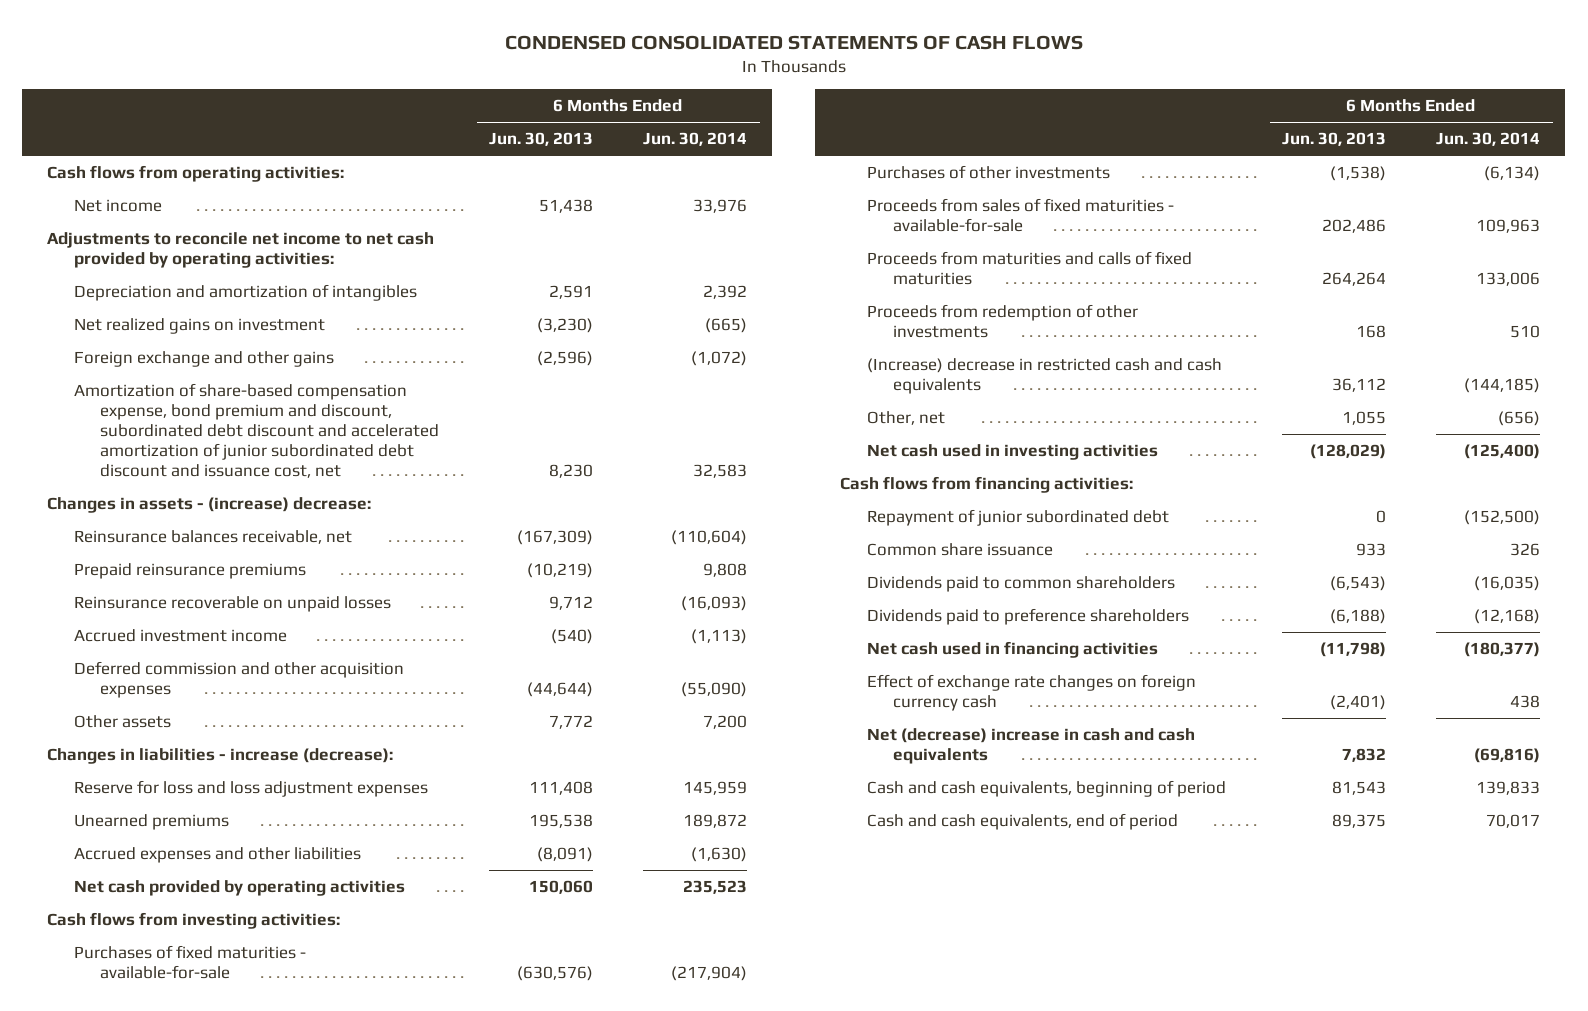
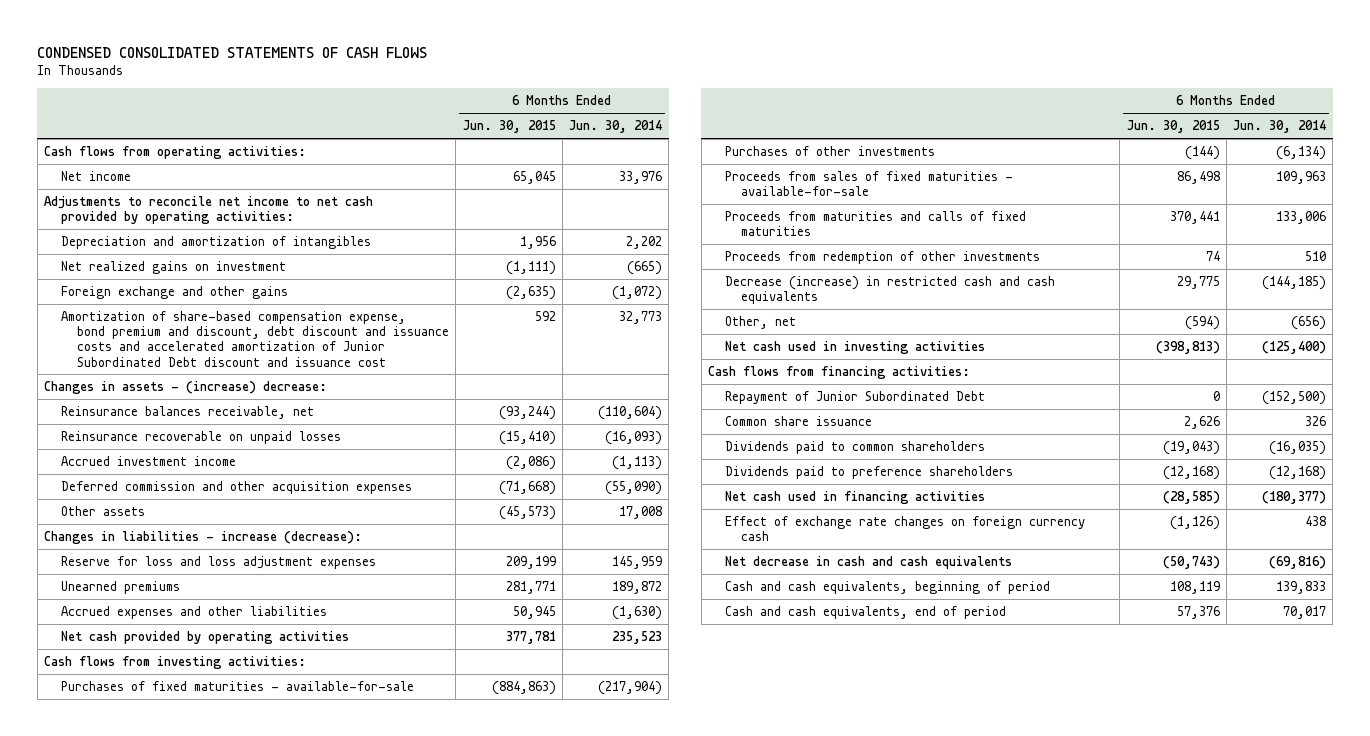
[489,132,594,147] Jun. 30, 2013 -> none
none -> [462,120,556,134] Jun. 30, 2015
[703,285,748,300] 2,392 -> [626,235,663,249] 2,202
[73,383,440,479] Amortization of share-based compensation expense, bond premium and discount, subordinated debt discount and accelerated amortization of junior subordinated debt discount and issuance cost, net -> [60,310,450,367] Amortization of share-based compensation expense, bond premium and discount, debt discount and issuance costs and accelerated amortization of Junior Subordinated Debt discount and issuance cost
[693,464,748,479] 32,583 -> [619,310,663,324] 32,773
[73,563,306,580] Prepaid reinsurance premiums -> none
[703,715,748,730] 7,200 -> [619,505,663,519] 17,008
[866,358,1222,395] (Increase) decrease in restricted cash and cash equivalents -> [724,275,1055,305] Decrease (increase) in restricted cash and cash equivalents
[866,509,1169,527] Repayment of junior subordinated debt -> [724,390,985,404] Repayment of Junior Subordinated Debt
[866,728,1195,765] Net (decrease) increase in cash and cash equivalents -> [724,555,1012,569] Net decrease in cash and cash equivalents

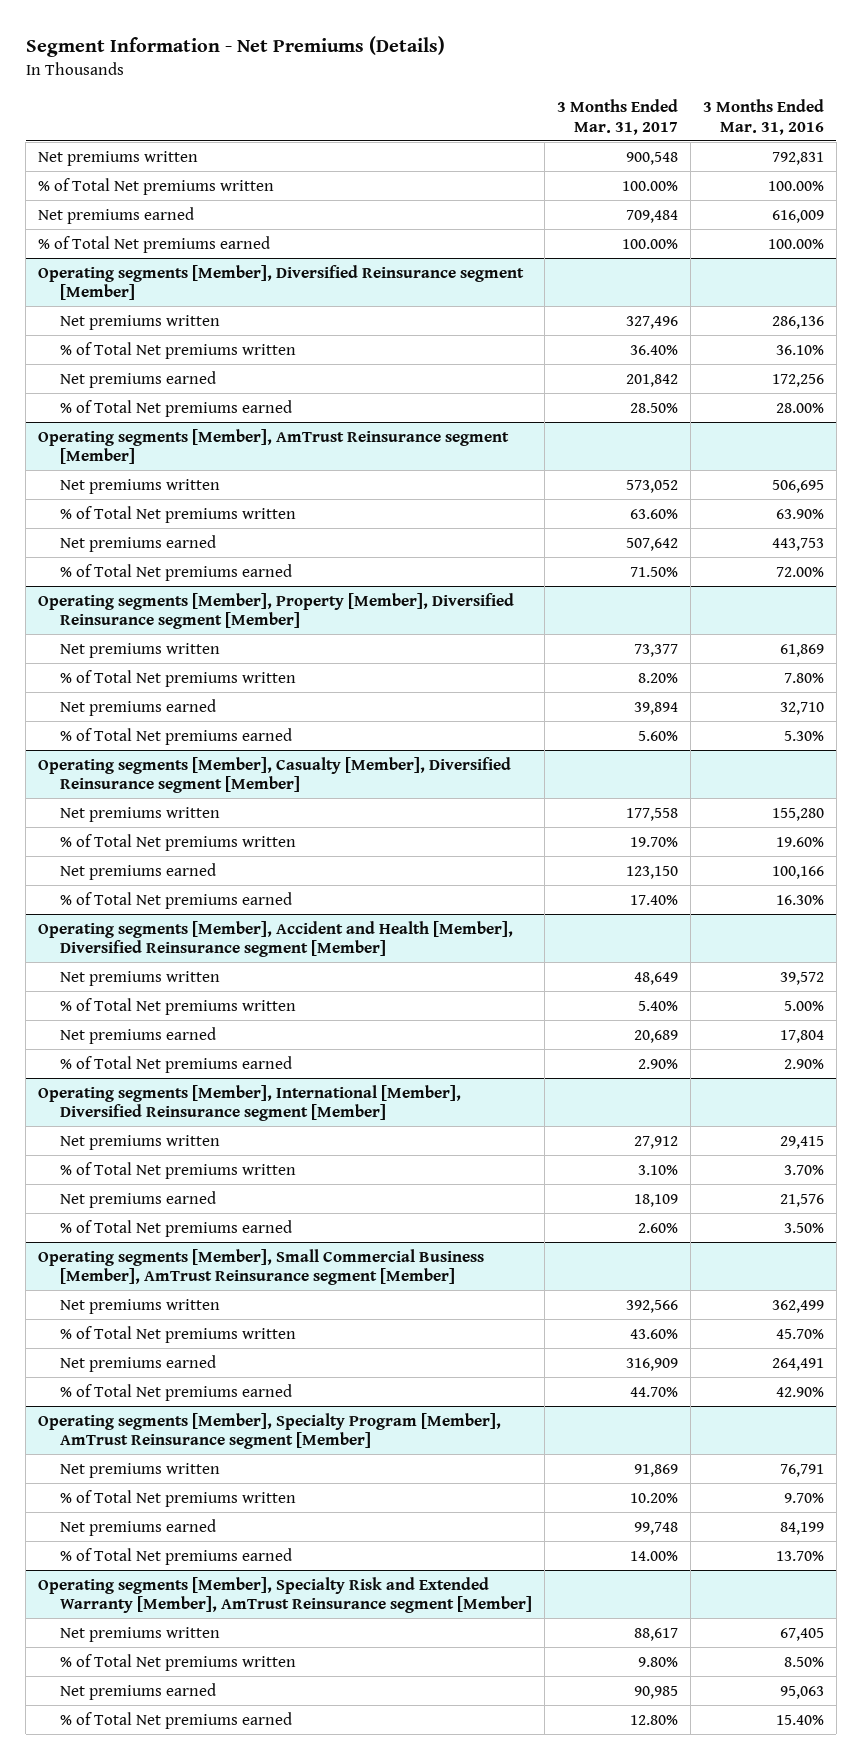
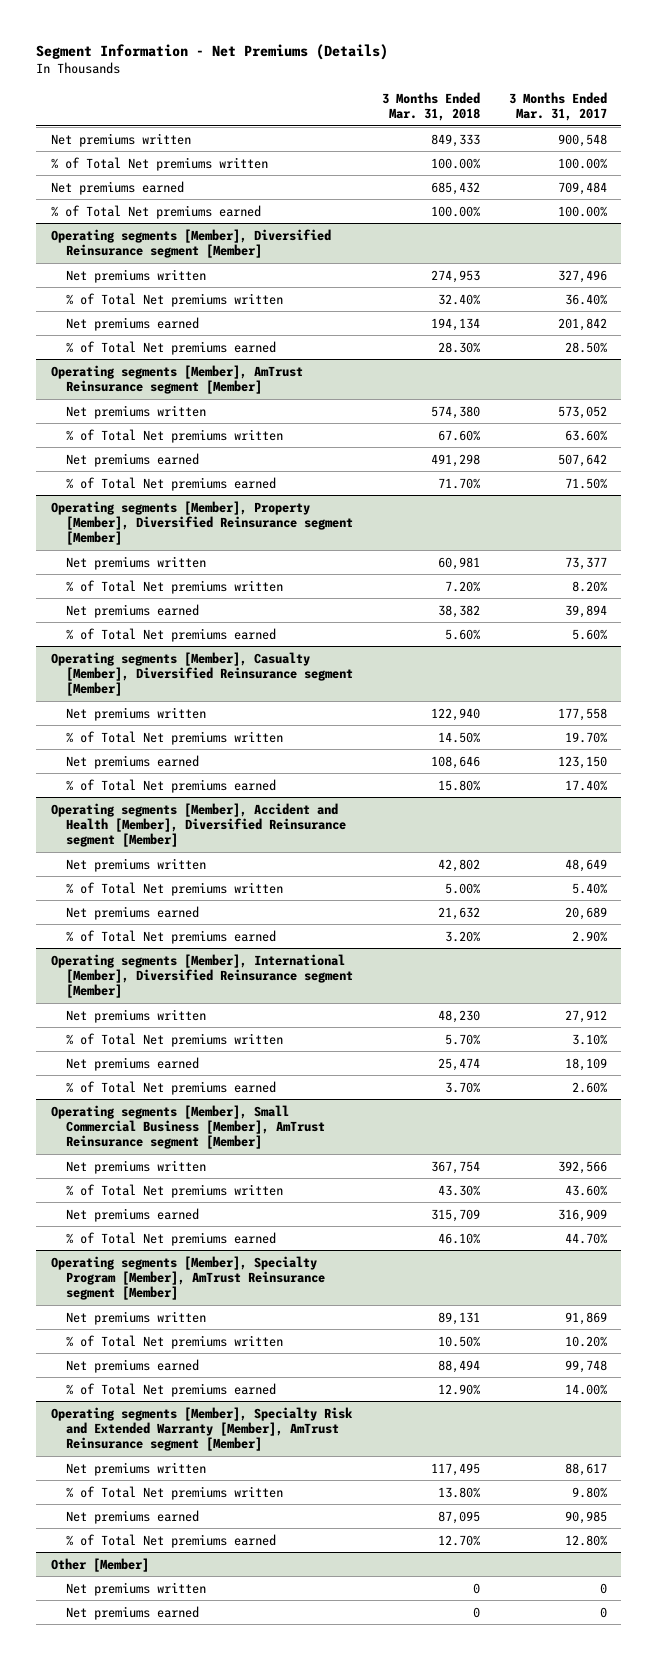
[702,99,824,135] 3 Months Ended Mar. 31, 2016 -> none
none -> [381,91,480,122] 3 Months Ended Mar. 31, 2018
none -> [50,1557,149,1572] Other [Member]
none -> [65,1581,206,1596] Net premiums written
none -> [65,1605,199,1620] Net premiums earned

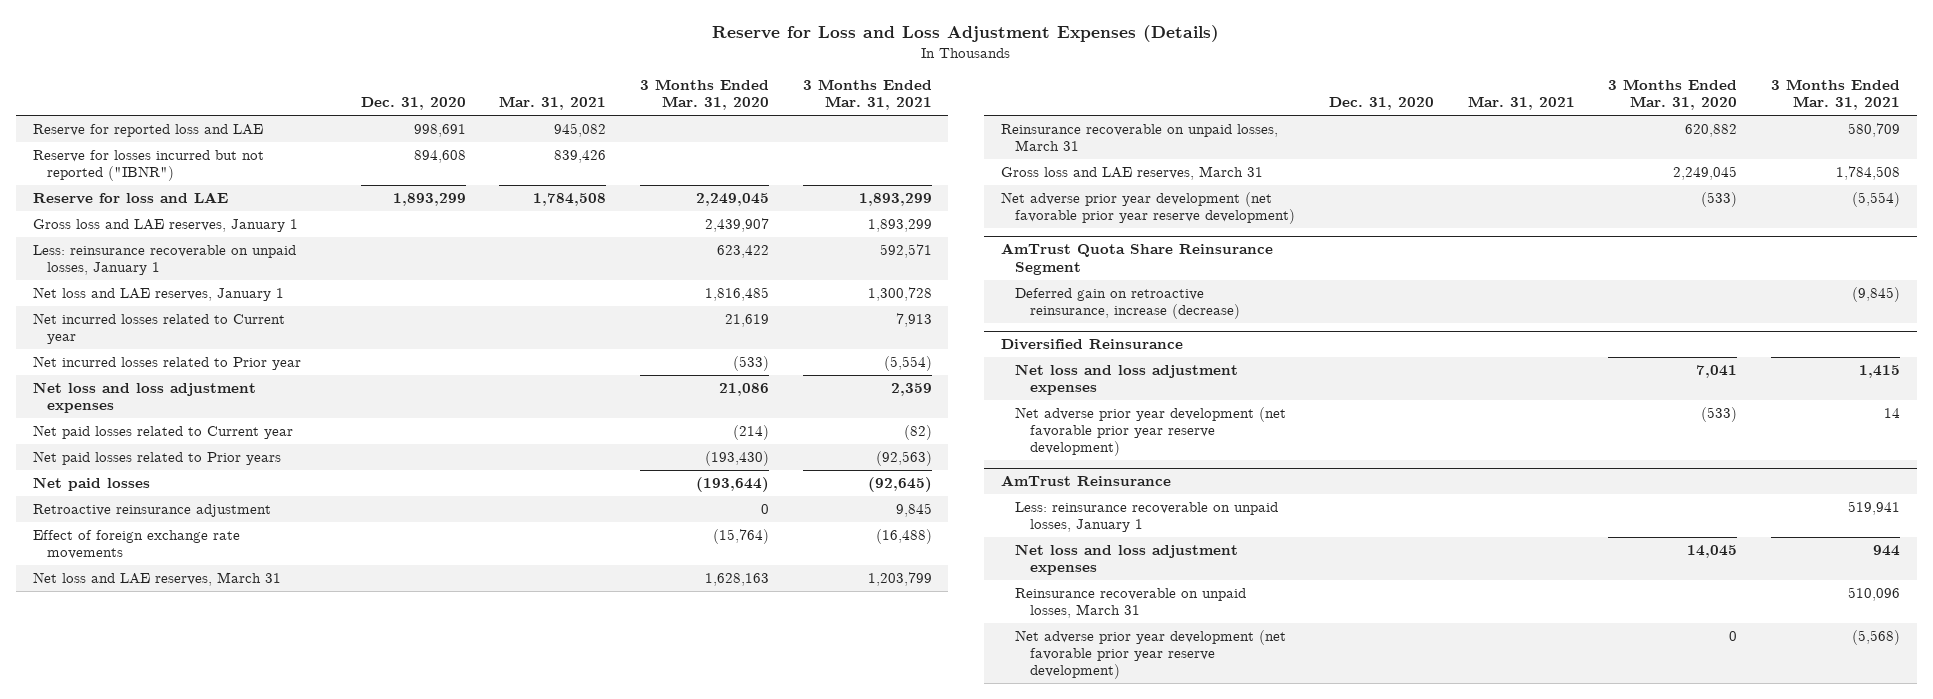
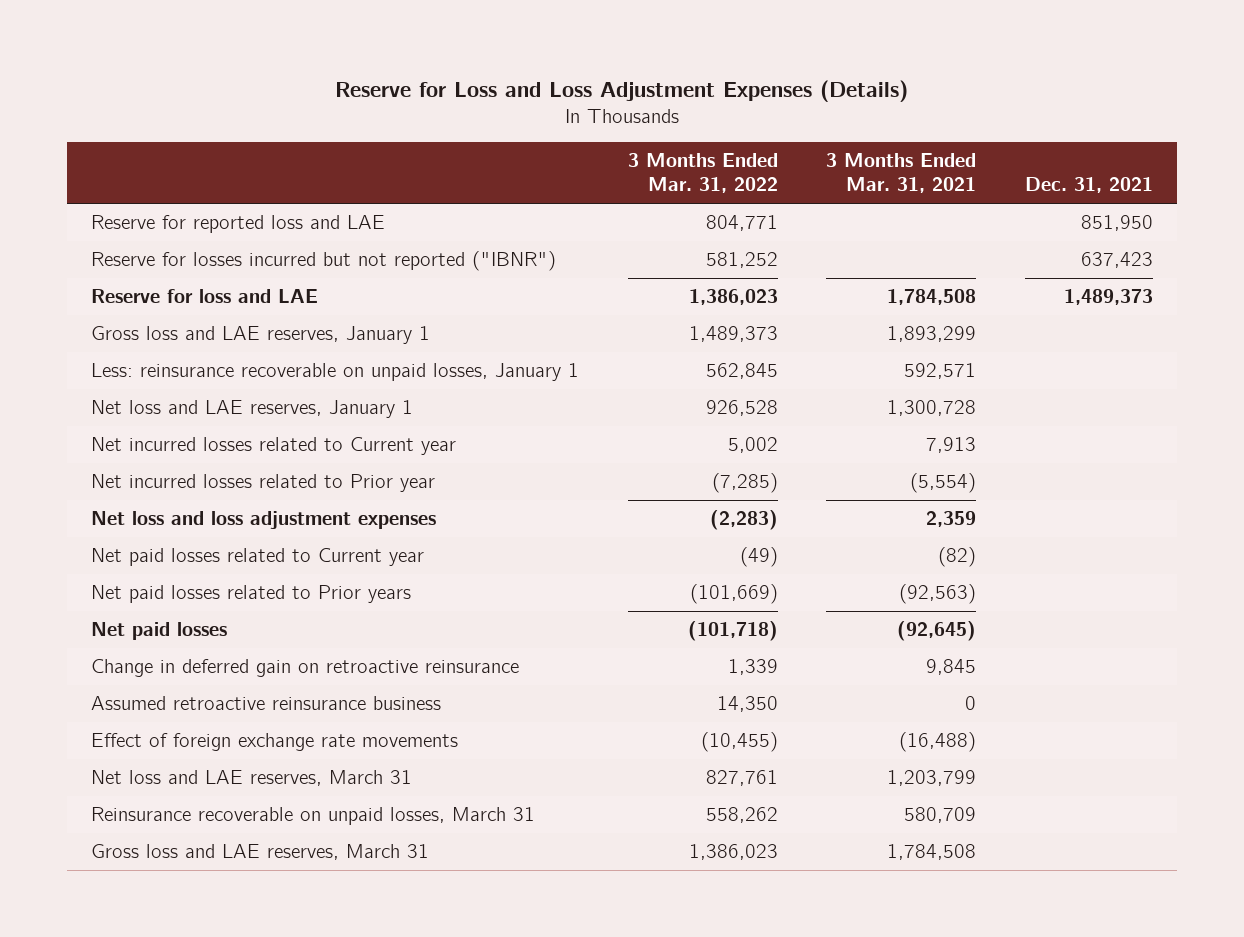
[360,97,466,111] Dec. 31, 2020 -> none
[499,96,607,111] Mar. 31, 2021 -> none
[639,78,769,111] 3 Months Ended Mar. 31, 2020 -> none
none -> [627,153,778,194] 3 Months Ended Mar. 31, 2022
none -> [1024,177,1153,194] Dec. 31, 2021
[858,192,932,206] 1,893,299 -> [887,289,977,306] 1,784,508
[32,503,271,517] Retroactive reinsurance adjustment -> [91,659,520,678] Change in deferred gain on retroactive reinsurance
none -> [91,696,442,711] Assumed retroactive reinsurance business
[1001,191,1296,225] Net adverse prior year development (net favorable prior year reserve development) -> none
[1001,243,1274,275] AmTrust Quota Share Reinsurance Segment -> none
[1015,287,1240,320] Deferred gain on retroactive reinsurance, increase (decrease) -> none
[1001,339,1184,351] Diversified Reinsurance -> none
[1015,363,1239,396] Net loss and loss adjustment expenses -> none
[1015,406,1287,457] Net adverse prior year development (net favorable prior year reserve development) -> none
[1001,475,1172,487] AmTrust Reinsurance -> none
[1015,501,1279,533] Less: reinsurance recoverable on unpaid losses, January 1 -> none
[1015,543,1239,576] Net loss and loss adjustment expenses -> none
[1015,587,1247,619] Reinsurance recoverable on unpaid losses, March 31 -> none
[1015,629,1287,680] Net adverse prior year development (net favorable prior year reserve development) -> none

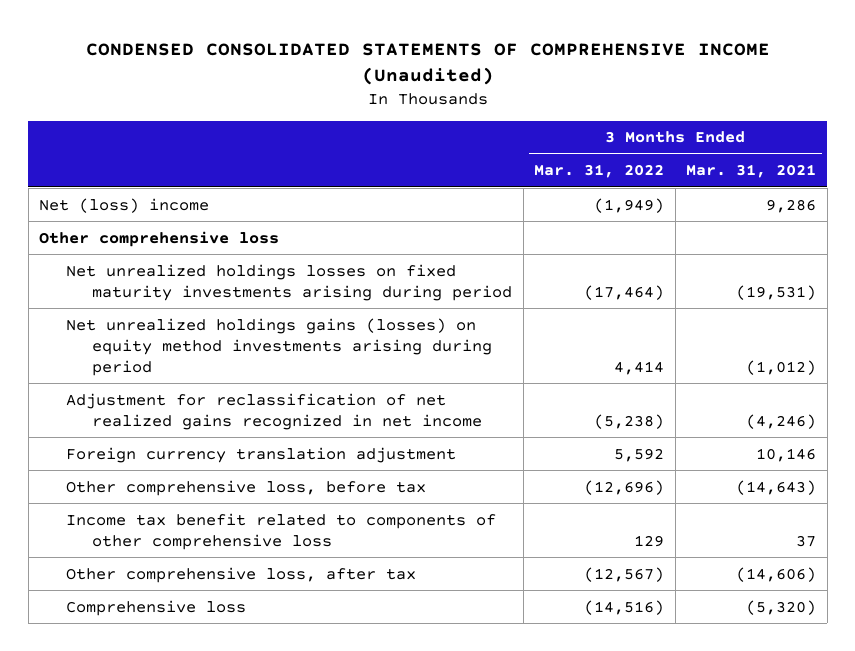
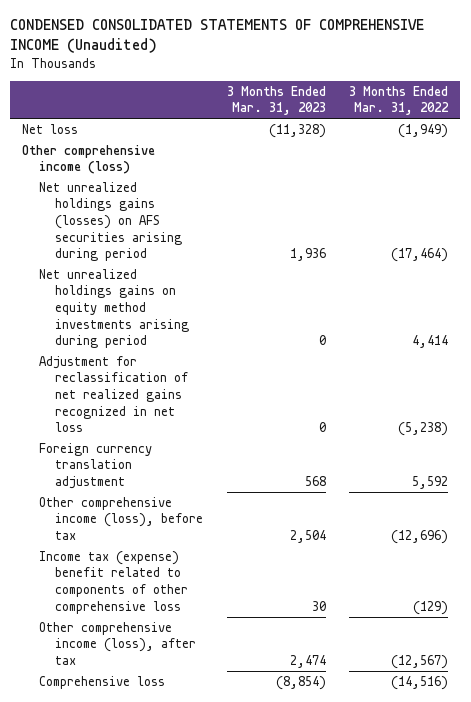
[686,164,817,179] Mar. 31, 2021 -> none
none -> [226,85,326,116] 3 Months Ended Mar. 31, 2023
[39,197,210,213] Net (loss) income -> [22,123,79,134] Net loss
[39,230,280,247] Other comprehensive loss -> [22,144,156,175] Other comprehensive income (loss)
[65,263,513,301] Net unrealized holdings losses on fixed maturity investments arising during period -> [38,181,182,262] Net unrealized holdings gains (losses) on AFS securities arising during period
[65,317,493,376] Net unrealized holdings gains (losses) on equity method investments arising during period -> [38,268,189,349] Net unrealized holdings gains on equity method investments arising during period
[65,392,483,430] Adjustment for reclassification of net realized gains recognized in net income -> [38,355,188,433] Adjustment for reclassification of net realized gains recognized in net loss
[65,479,426,496] Other comprehensive loss, before tax -> [38,496,203,541] Other comprehensive income (loss), before tax
[65,512,496,550] Income tax benefit related to components of other comprehensive loss -> [38,550,188,614] Income tax (expense) benefit related to components of other comprehensive loss
[634,534,665,547] 129 -> [413,600,449,615] (129)
[65,566,416,583] Other comprehensive loss, after tax -> [38,621,196,666] Other comprehensive income (loss), after tax

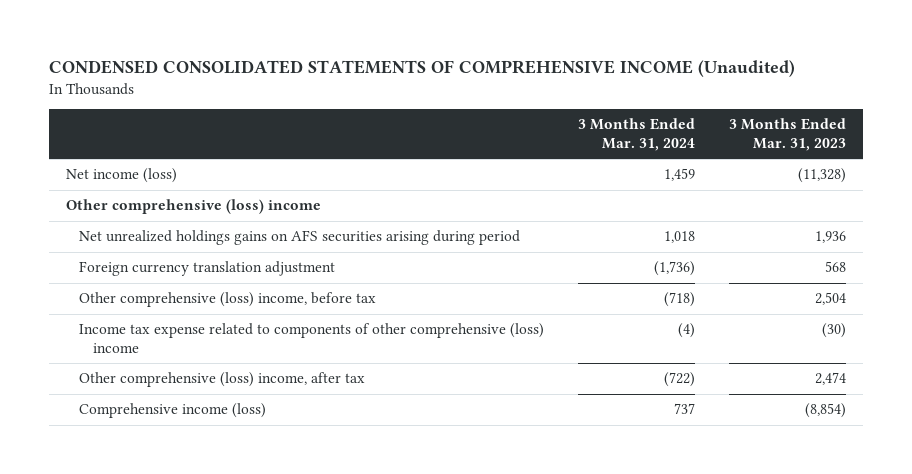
[349,85,450,116] 3 Months Ended Mar. 31, 2022 -> none
none -> [577,118,695,151] 3 Months Ended Mar. 31, 2024
[38,268,189,349] Net unrealized holdings gains on equity method investments arising during period -> none
[38,355,188,433] Adjustment for reclassification of net realized gains recognized in net loss -> none
[22,123,79,134] Net loss -> [65,168,177,184] Net income (loss)
[22,144,156,175] Other comprehensive income (loss) -> [65,199,321,215] Other comprehensive (loss) income
[38,181,182,262] Net unrealized holdings gains (losses) on AFS securities arising during period -> [79,230,521,246] Net unrealized holdings gains on AFS securities arising during period
[38,496,203,541] Other comprehensive income (loss), before tax -> [79,292,377,308] Other comprehensive (loss) income, before tax
[38,550,188,614] Income tax (expense) benefit related to components of other comprehensive loss -> [79,323,545,353] Income tax expense related to components of other comprehensive (loss) income
[311,600,326,611] 30 -> [821,323,846,339] (30)
[38,621,196,666] Other comprehensive income (loss), after tax -> [79,372,366,388] Other comprehensive (loss) income, after tax
[38,675,165,689] Comprehensive loss -> [79,403,267,419] Comprehensive income (loss)

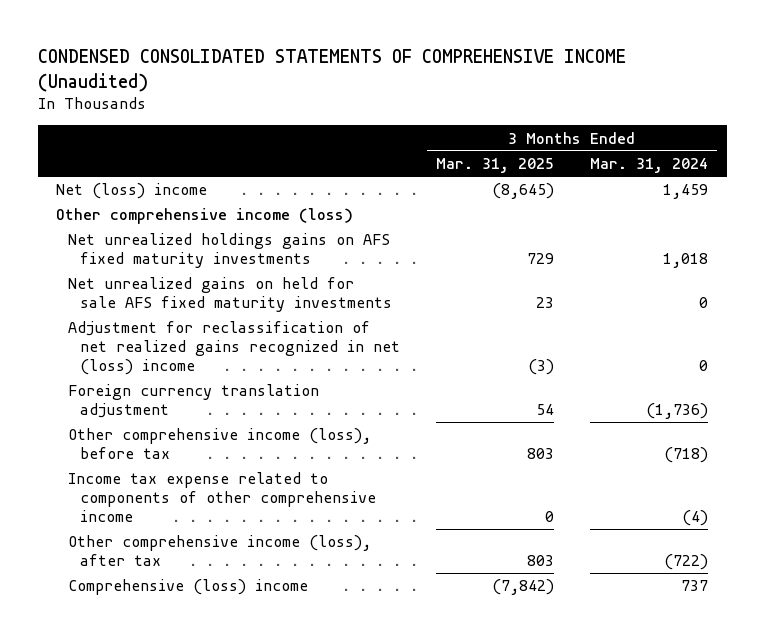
[728,118,846,151] 3 Months Ended Mar. 31, 2023 -> none
none -> [436,158,555,174] Mar. 31, 2025
[65,168,177,184] Net income (loss) -> [56,183,208,200] Net (loss) income
[65,199,321,215] Other comprehensive (loss) income -> [56,208,354,225] Other comprehensive income (loss)
[79,230,521,246] Net unrealized holdings gains on AFS securities arising during period -> [67,233,390,268] Net unrealized holdings gains on AFS fixed maturity investments
none -> [67,277,392,312] Net unrealized gains on held for sale AFS fixed maturity investments
none -> [67,321,400,375] Adjustment for reclassification of net realized gains recognized in net (loss) income
[79,292,377,308] Other comprehensive (loss) income, before tax -> [67,428,371,459] Other comprehensive income (loss), before tax
[79,323,545,353] Income tax expense related to components of other comprehensive (loss) income -> [67,472,376,522] Income tax expense related to components of other comprehensive income
[79,372,366,388] Other comprehensive (loss) income, after tax -> [67,535,371,566] Other comprehensive income (loss), after tax
[79,403,267,419] Comprehensive income (loss) -> [67,579,308,596] Comprehensive (loss) income

